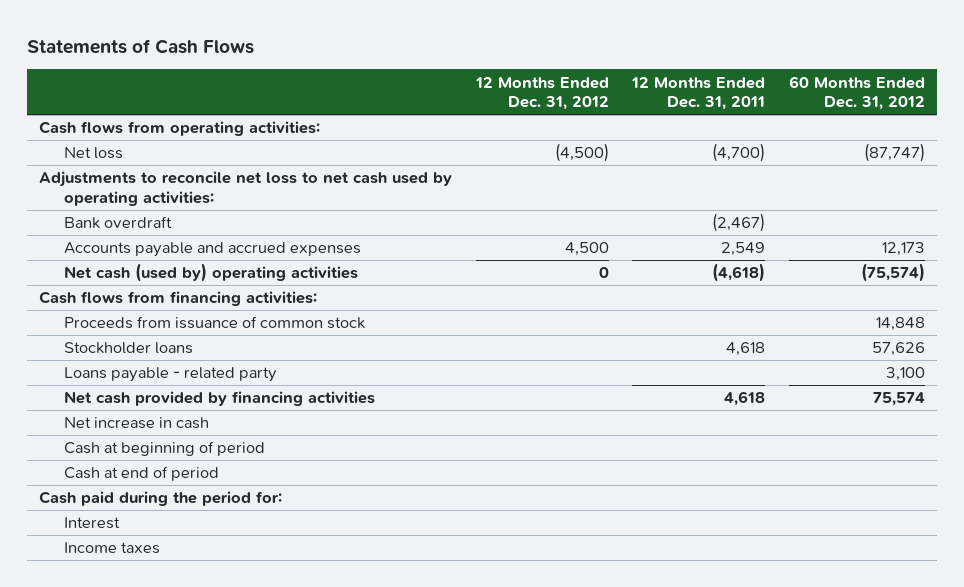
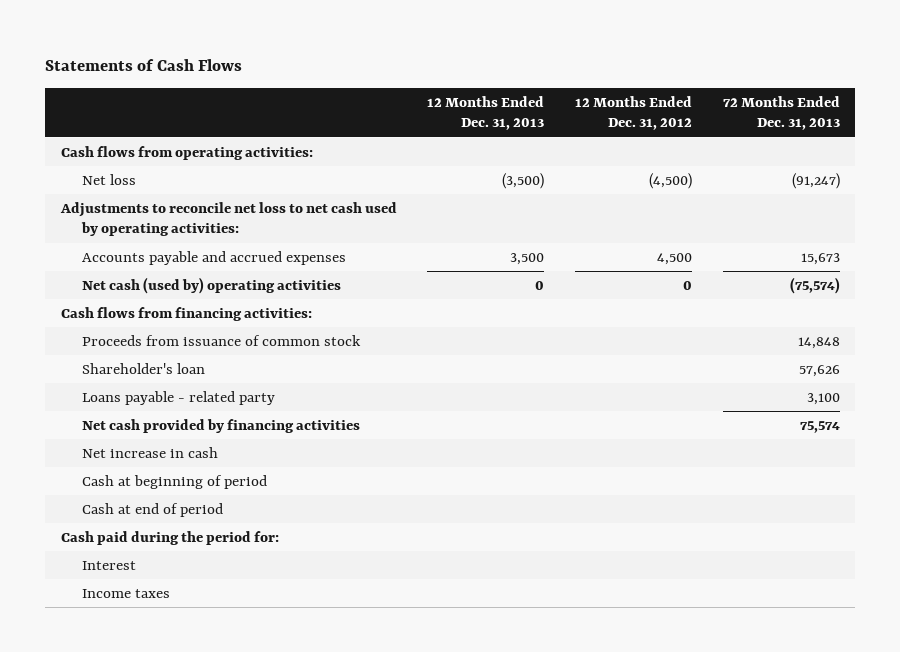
[631,76,766,111] 12 Months Ended Dec. 31, 2011 -> none
[788,75,925,111] 60 Months Ended Dec. 31, 2012 -> none
none -> [427,96,545,131] 12 Months Ended Dec. 31, 2013
none -> [722,96,840,131] 72 Months Ended Dec. 31, 2013
[63,216,172,230] Bank overdraft -> none
[63,342,193,355] Stockholder loans -> [82,362,206,374] Shareholder's loan

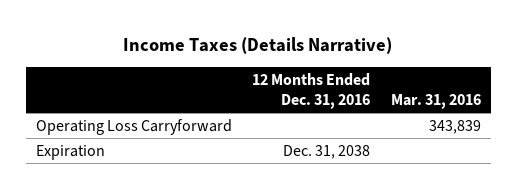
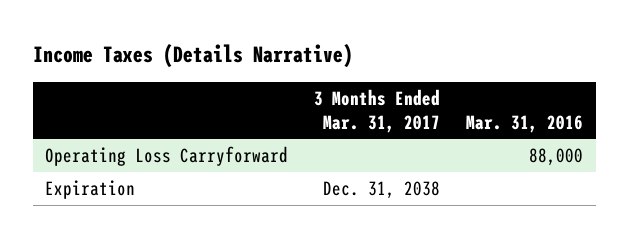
[252,72,371,110] 12 Months Ended Dec. 31, 2016 -> none
none -> [314,88,441,133] 3 Months Ended Mar. 31, 2017
[428,119,481,134] 343,839 -> [528,148,583,167] 88,000

